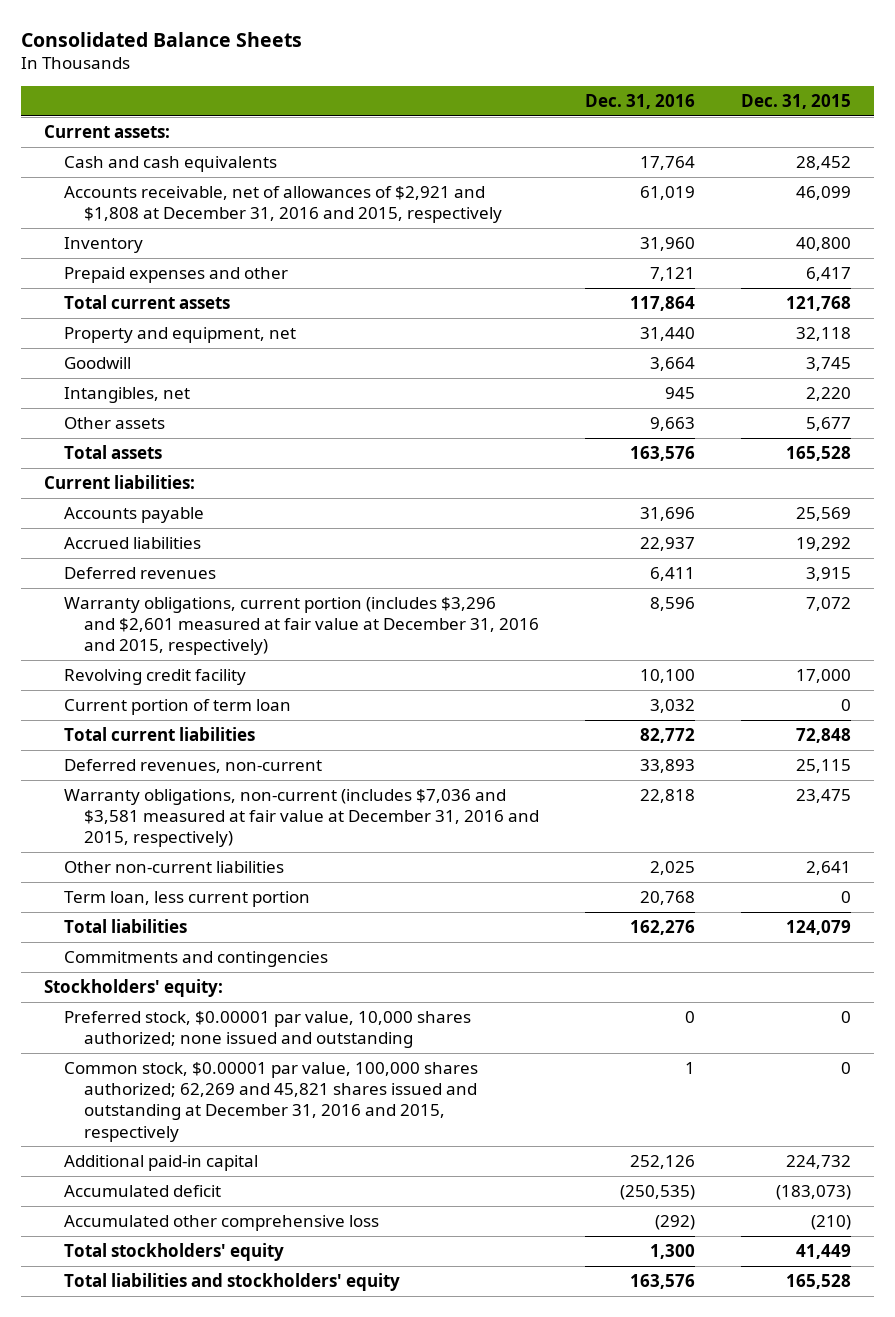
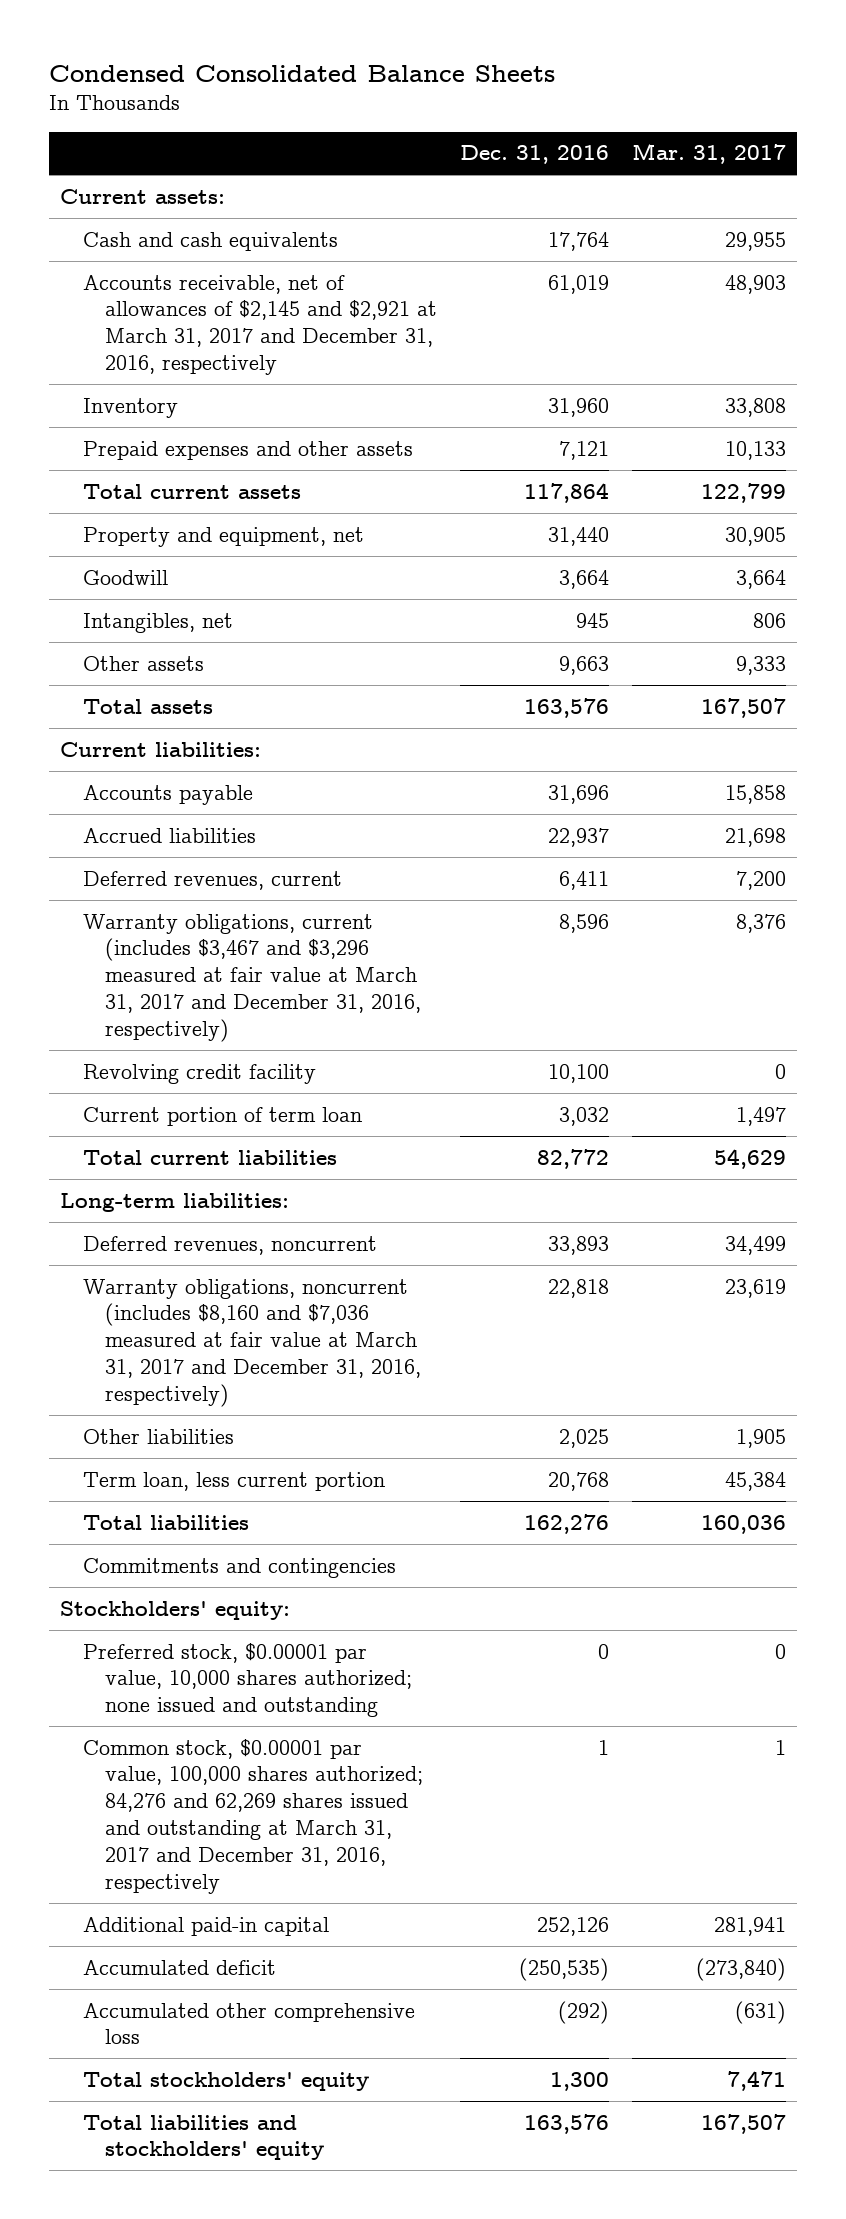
[20,31,302,47] Consolidated Balance Sheets -> [48,64,555,82] Condensed Consolidated Balance Sheets
[741,94,852,110] Dec. 31, 2015 -> none
none -> [631,143,786,165] Mar. 31, 2017
[63,185,502,224] Accounts receivable, net of allowances of $2,921 and $1,808 at December 31, 2016 and 2015, respectively -> [82,274,438,376] Accounts receivable, net of allowances of $2,145 and $2,921 at March 31, 2017 and December 31, 2016, respectively
[63,266,288,283] Prepaid expenses and other -> [82,440,413,460] Prepaid expenses and other assets
[63,566,216,579] Deferred revenues -> [82,870,342,890] Deferred revenues, current
[63,596,539,656] Warranty obligations, current portion (includes $3,296 and $2,601 measured at fair value at December 31, 2016 and 2015, respectively) -> [82,913,422,1042] Warranty obligations, current (includes $3,467 and $3,296 measured at fair value at March 31, 2017 and December 31, 2016, respectively)
none -> [59,1192,289,1212] Long-term liabilities:
[63,758,322,773] Deferred revenues, non-current -> [82,1235,377,1255] Deferred revenues, noncurrent
[63,788,539,848] Warranty obligations, non-current (includes $7,036 and $3,581 measured at fair value at December 31, 2016 and 2015, respectively) -> [82,1278,422,1407] Warranty obligations, noncurrent (includes $8,160 and $7,036 measured at fair value at March 31, 2017 and December 31, 2016, respectively)
[63,860,284,873] Other non-current liabilities -> [82,1428,234,1444] Other liabilities
[63,1061,478,1142] Common stock, $0.00001 par value, 100,000 shares authorized; 62,269 and 45,821 shares issued and outstanding at December 31, 2016 and 2015, respectively -> [82,1738,424,1894] Common stock, $0.00001 par value, 100,000 shares authorized; 84,276 and 62,269 shares issued and outstanding at March 31, 2017 and December 31, 2016, respectively

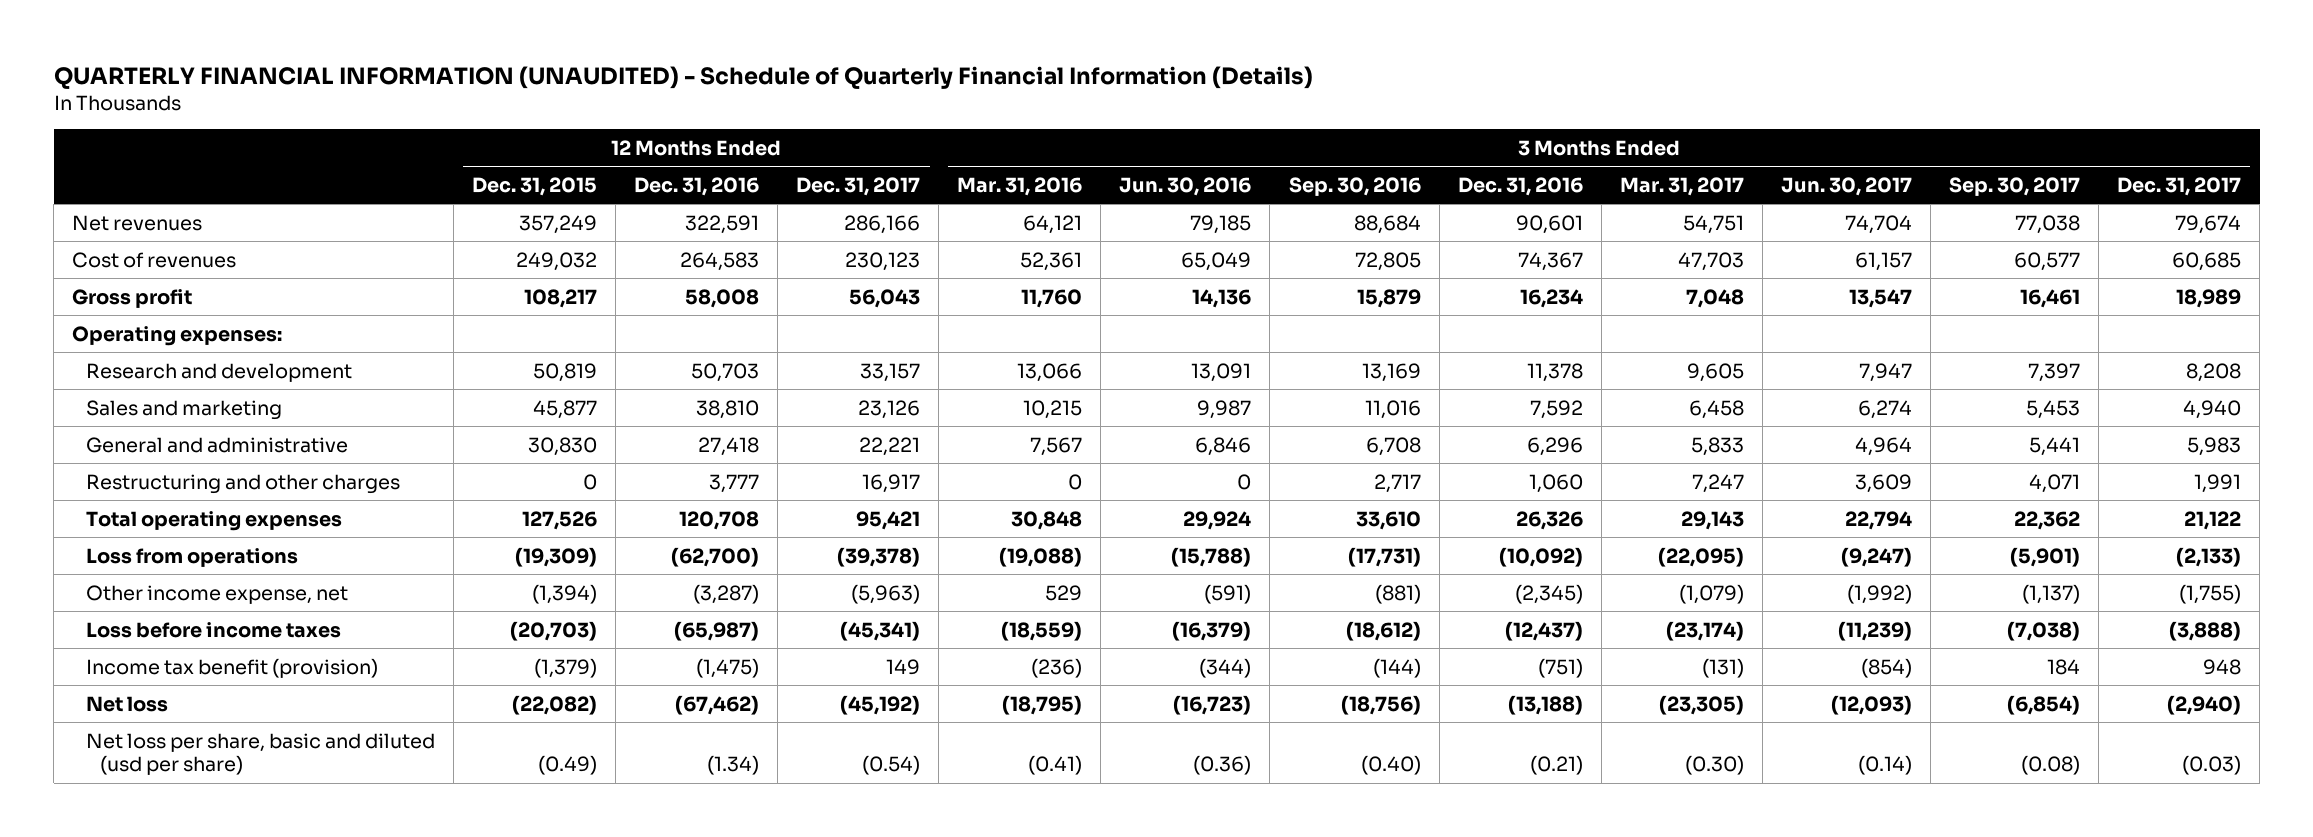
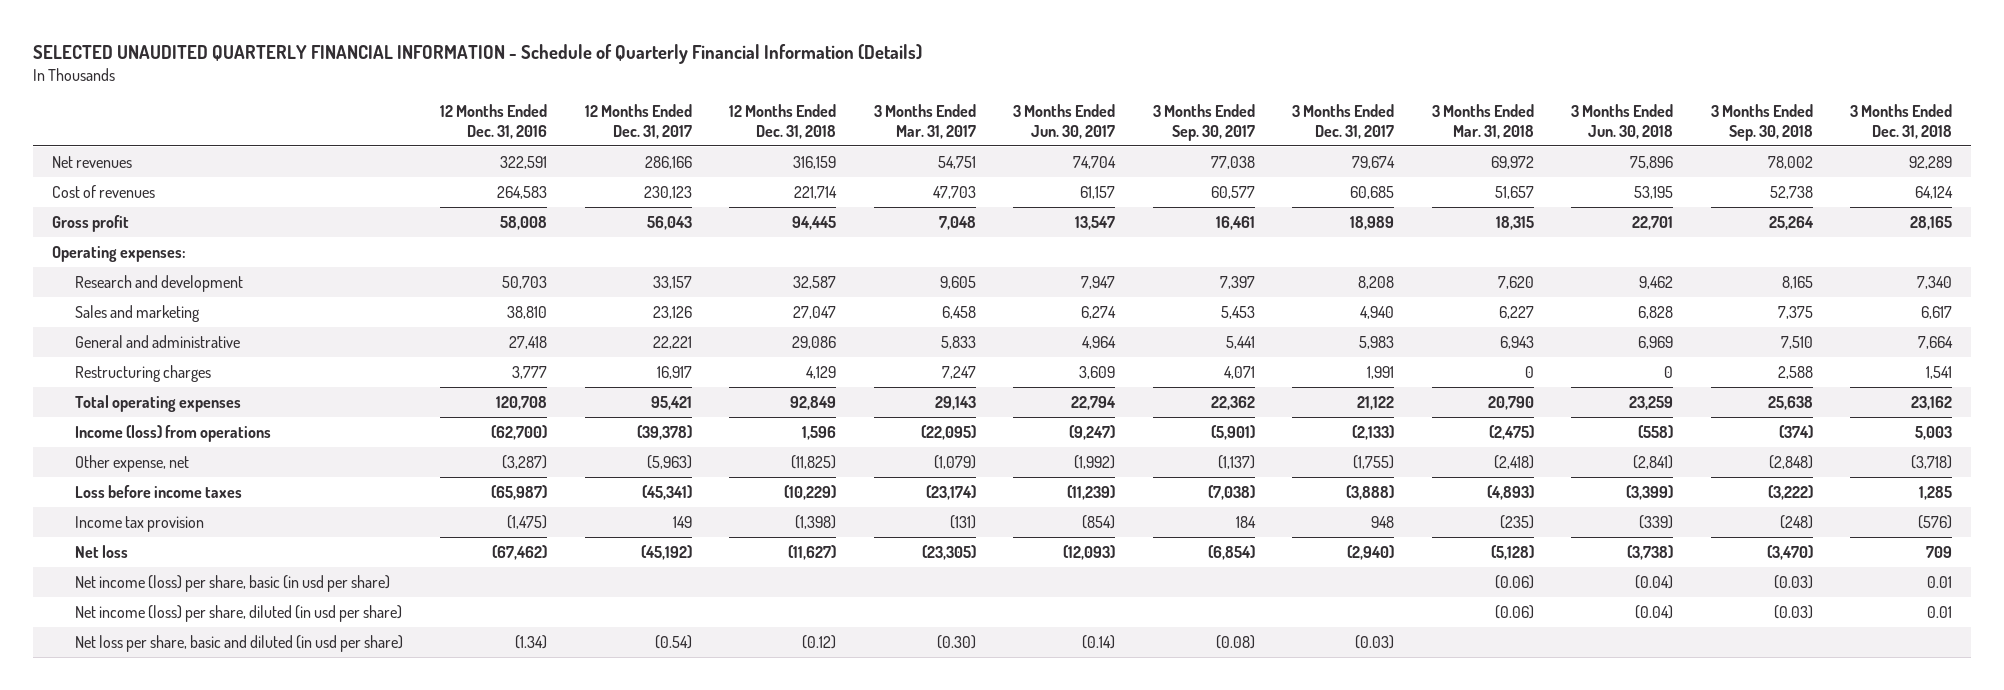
[53,65,1313,89] QUARTERLY FINANCIAL INFORMATION (UNAUDITED) - Schedule of Quarterly Financial Information (Details) -> [33,43,923,64] SELECTED UNAUDITED QUARTERLY FINANCIAL INFORMATION - Schedule of Quarterly Financial Information (Details)
[472,176,598,196] Dec. 31, 2015 -> none
[957,176,1083,196] Mar. 31, 2016 -> none
[1119,176,1252,196] Jun. 30, 2016 -> none
[1288,176,1421,196] Sep. 30, 2016 -> none
[1457,176,1583,196] Dec. 31, 2016 -> none
none -> [729,104,837,139] 12 Months Ended Dec. 31, 2018
none -> [1431,104,1534,139] 3 Months Ended Mar. 31, 2018
none -> [1571,104,1674,139] 3 Months Ended Jun. 30, 2018
none -> [1710,104,1813,141] 3 Months Ended Sep. 30, 2018
none -> [1850,104,1953,139] 3 Months Ended Dec. 31, 2018
[85,473,400,494] Restructuring and other charges -> [74,364,211,382] Restructuring charges
[85,547,298,567] Loss from operations -> [74,424,271,442] Income (loss) from operations
[85,584,348,604] Other income expense, net -> [74,454,189,472] Other expense, net
[85,657,378,678] Income tax benefit (provision) -> [74,515,204,532] Income tax provision
none -> [74,574,390,592] Net income (loss) per share, basic (in usd per share)
none -> [74,604,402,622] Net income (loss) per share, diluted (in usd per share)
[85,732,435,776] Net loss per share, basic and diluted (usd per share) -> [74,634,403,652] Net loss per share, basic and diluted (in usd per share)

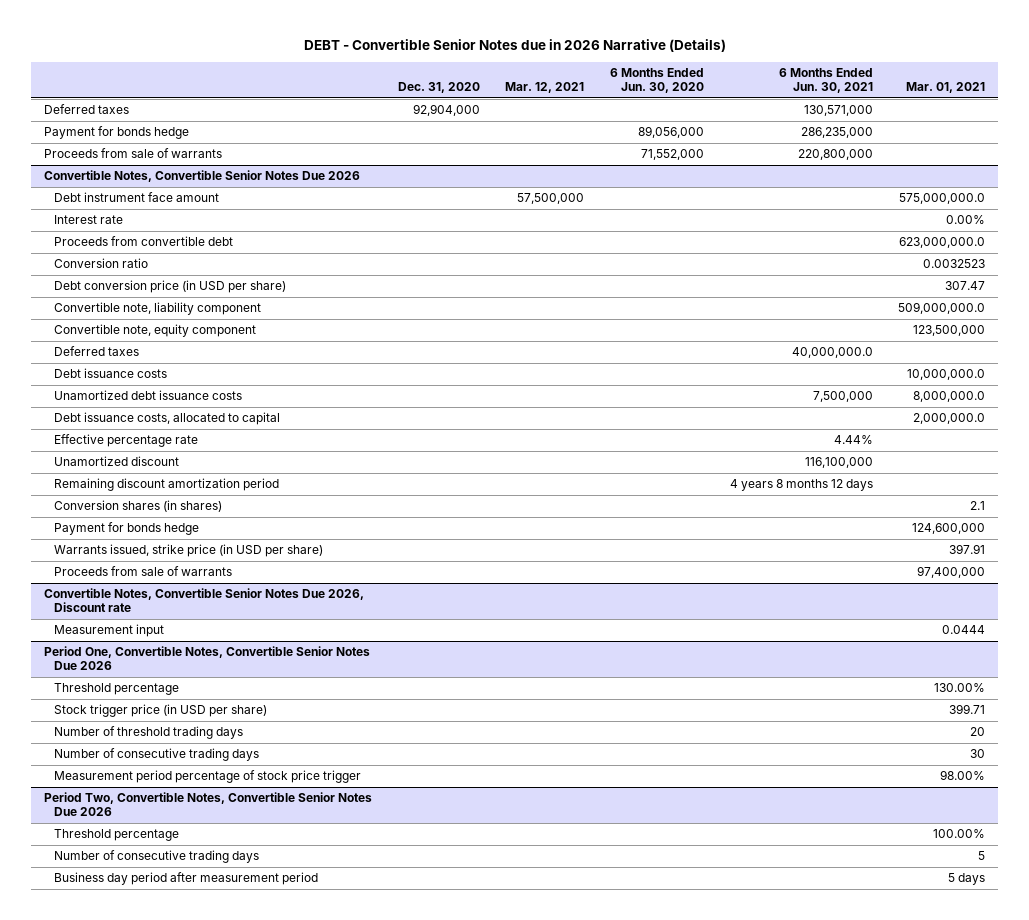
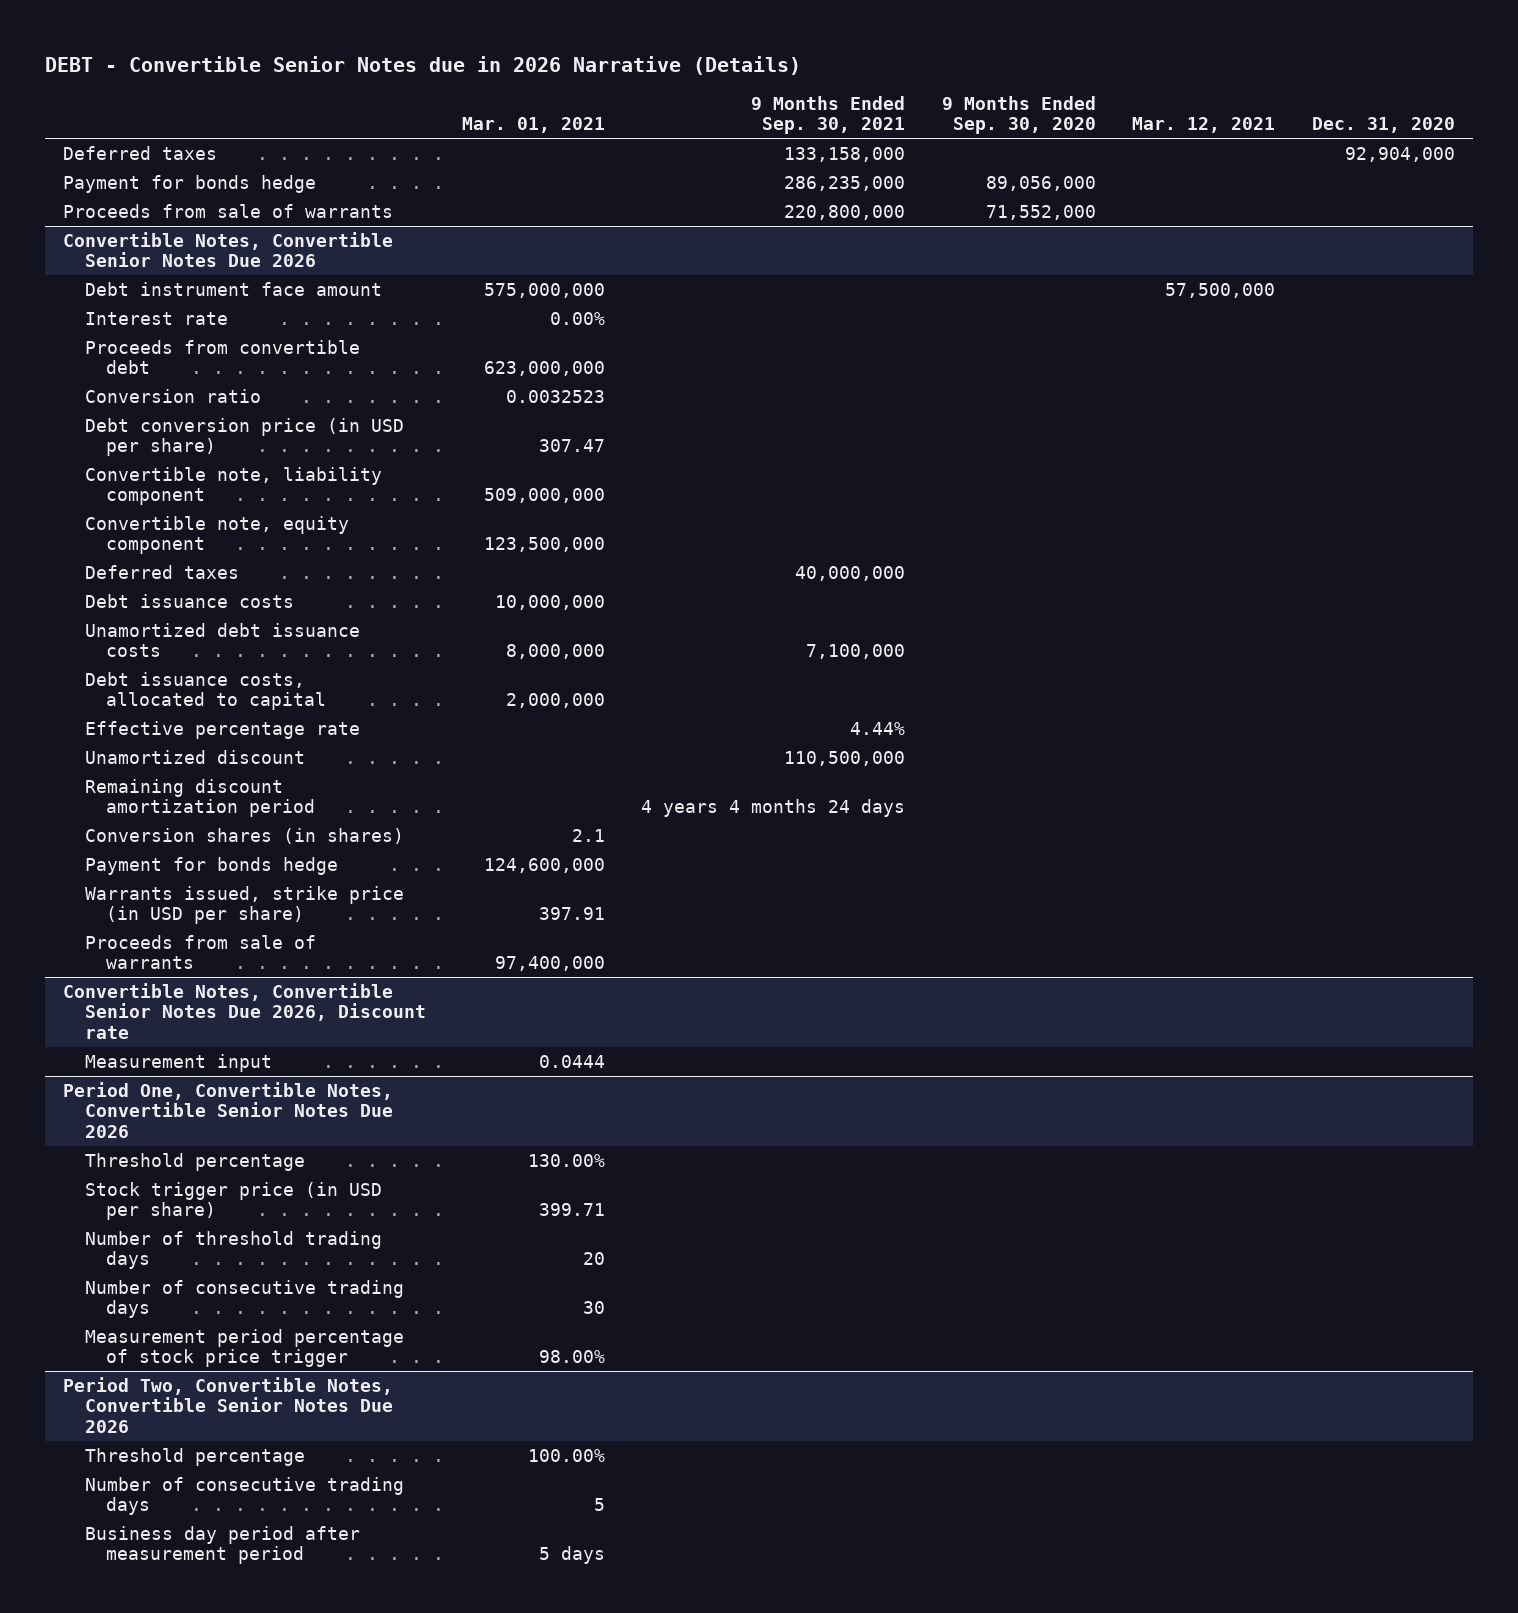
[610,68,705,93] 6 Months Ended Jun. 30, 2020 -> none
[778,68,873,93] 6 Months Ended Jun. 30, 2021 -> none
none -> [751,95,906,135] 9 Months Ended Sep. 30, 2021
none -> [941,95,1096,135] 9 Months Ended Sep. 30, 2020
[899,193,986,205] 575,000,000.0 -> [483,282,605,298] 575,000,000
[899,237,986,249] 623,000,000.0 -> [483,361,605,377] 623,000,000
[898,302,986,315] 509,000,000.0 -> [483,488,605,504] 509,000,000
[907,369,986,381] 10,000,000.0 -> [494,594,605,610] 10,000,000
[913,391,986,403] 8,000,000.0 -> [505,644,605,660] 8,000,000
[913,413,986,425] 2,000,000.0 -> [505,693,605,709] 2,000,000

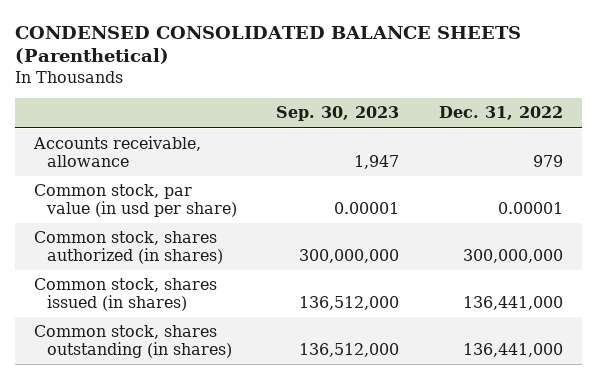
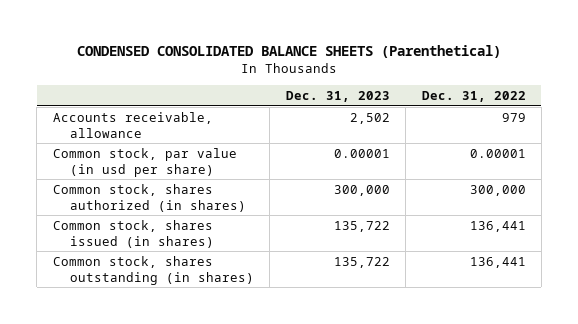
[276,106,400,122] Sep. 30, 2023 -> none
none -> [285,90,390,102] Dec. 31, 2023
[462,249,563,264] 300,000,000 -> [469,184,526,196] 300,000
[462,296,563,311] 136,441,000 -> [469,220,526,232] 136,441
[462,343,563,358] 136,441,000 -> [469,256,526,268] 136,441

